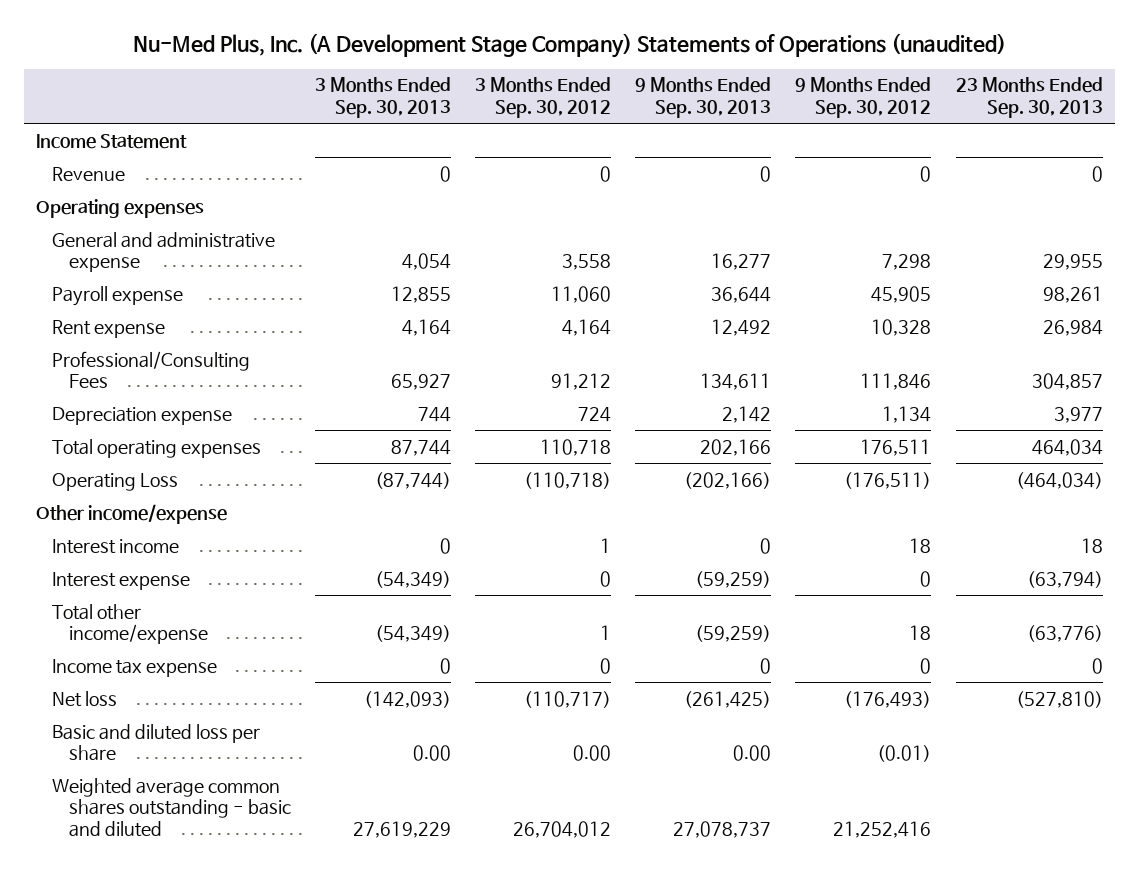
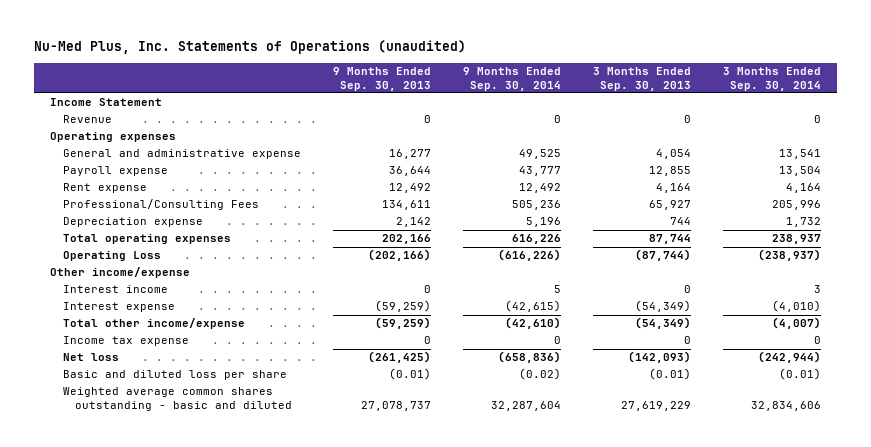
[133,33,1007,59] Nu-Med Plus, Inc. (A Development Stage Company) Statements of Operations (unaudited) -> [33,40,466,55] Nu-Med Plus, Inc. Statements of Operations (unaudited)
[475,77,612,118] 3 Months Ended Sep. 30, 2012 -> none
[795,77,932,118] 9 Months Ended Sep. 30, 2012 -> none
[955,77,1103,118] 23 Months Ended Sep. 30, 2013 -> none
none -> [463,67,562,91] 9 Months Ended Sep. 30, 2014
none -> [723,67,822,91] 3 Months Ended Sep. 30, 2014
[412,745,451,762] 0.00 -> [649,368,692,381] (0.01)
[733,745,772,762] 0.00 -> [388,368,431,381] (0.01)

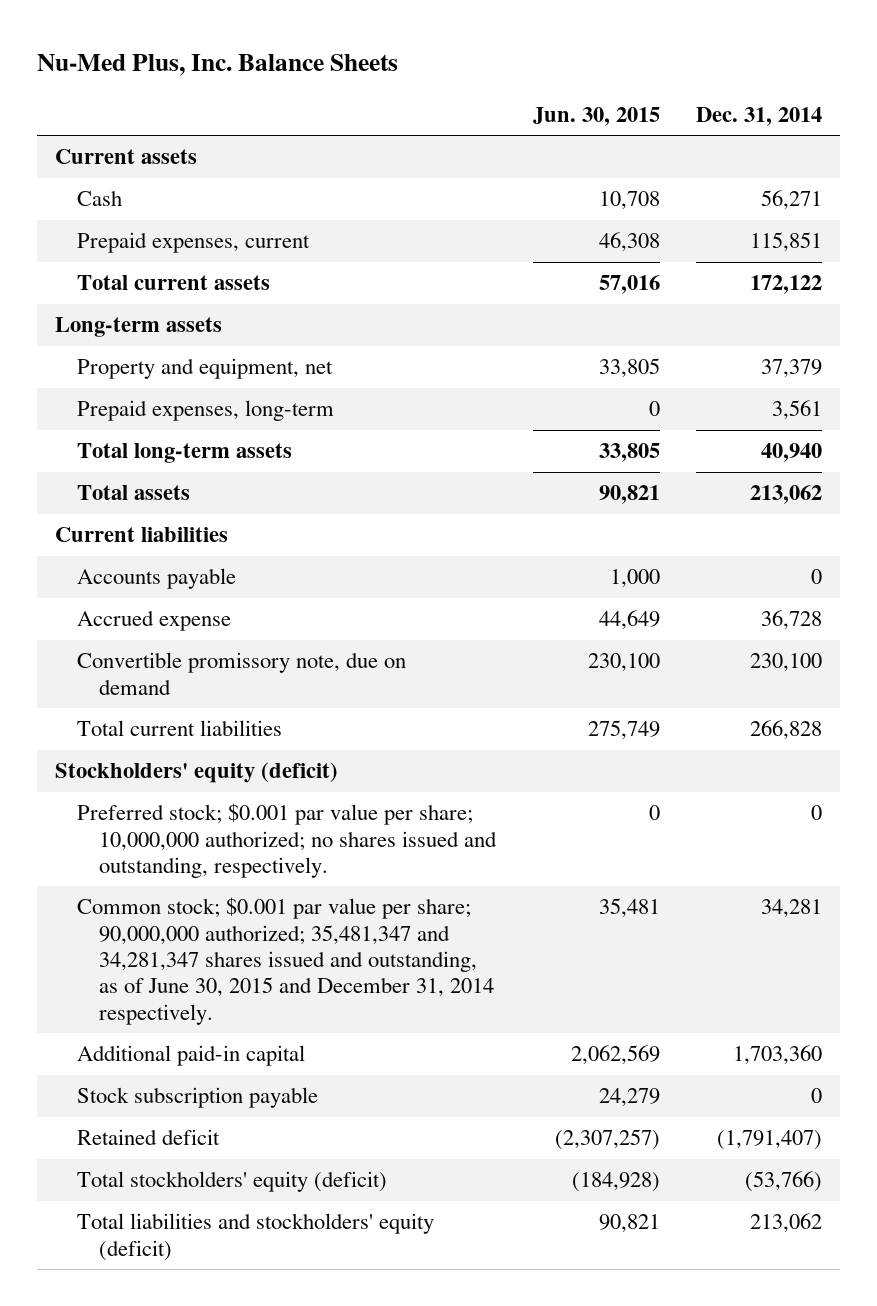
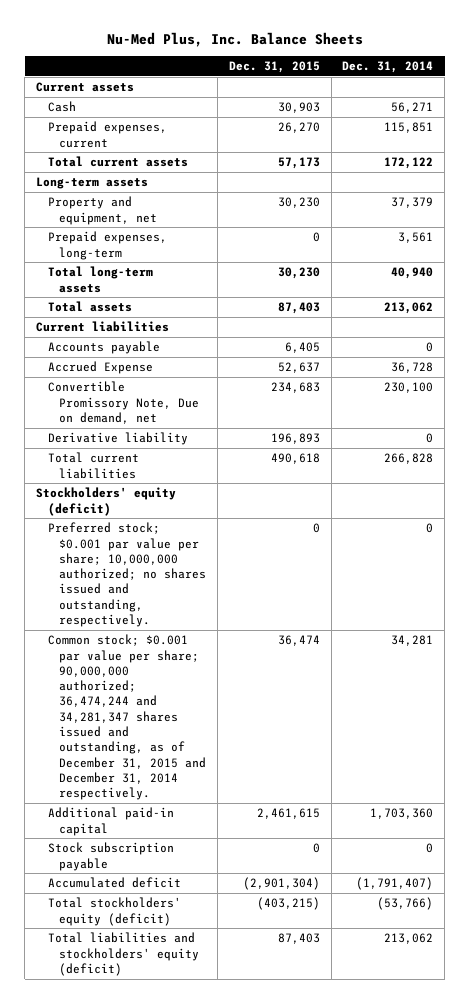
[532,106,660,126] Jun. 30, 2015 -> none
none -> [228,61,320,74] Dec. 31, 2015
[77,610,232,632] Accrued expense -> [47,361,153,375] Accrued Expense
[77,652,407,695] Convertible promissory note, due on demand -> [47,381,200,424] Convertible Promissory Note, Due on demand, net
none -> [47,432,188,446] Derivative liability
[77,897,495,1025] Common stock; $0.001 par value per share; 90,000,000 authorized; 35,481,347 and 34,281,347 shares issued and outstanding, as of June 30, 2015 and December 31, 2014 respectively. -> [47,634,207,801] Common stock; $0.001 par value per share; 90,000,000 authorized; 36,474,244 and 34,281,347 shares issued and outstanding, as of December 31, 2015 and December 31, 2014 respectively.
[77,1129,221,1146] Retained deficit -> [47,877,181,889] Accumulated deficit

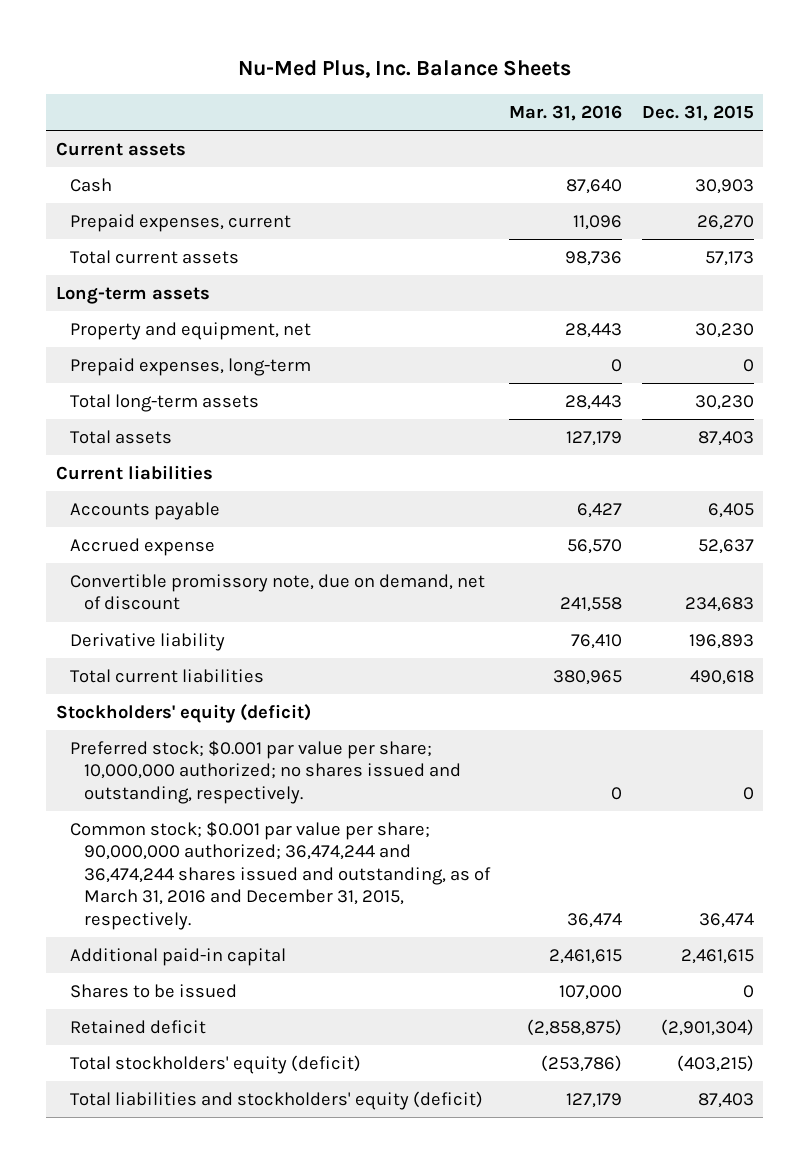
[342,61,434,74] Dec. 31, 2014 -> none
none -> [509,105,623,122] Mar. 31, 2016
[47,361,153,375] Accrued Expense -> [69,537,215,556] Accrued expense
[47,381,200,424] Convertible Promissory Note, Due on demand, net -> [69,573,485,611] Convertible promissory note, due on demand, net of discount
[47,634,207,801] Common stock; $0.001 par value per share; 90,000,000 authorized; 36,474,244 and 34,281,347 shares issued and outstanding, as of December 31, 2015 and December 31, 2014 respectively. -> [69,820,491,930] Common stock; $0.001 par value per share; 90,000,000 authorized; 36,474,244 and 36,474,244 shares issued and outstanding, as of March 31, 2016 and December 31, 2015, respectively.
[47,842,174,871] Stock subscription payable -> [69,983,237,998] Shares to be issued
[47,877,181,889] Accumulated deficit -> [69,1019,206,1034] Retained deficit

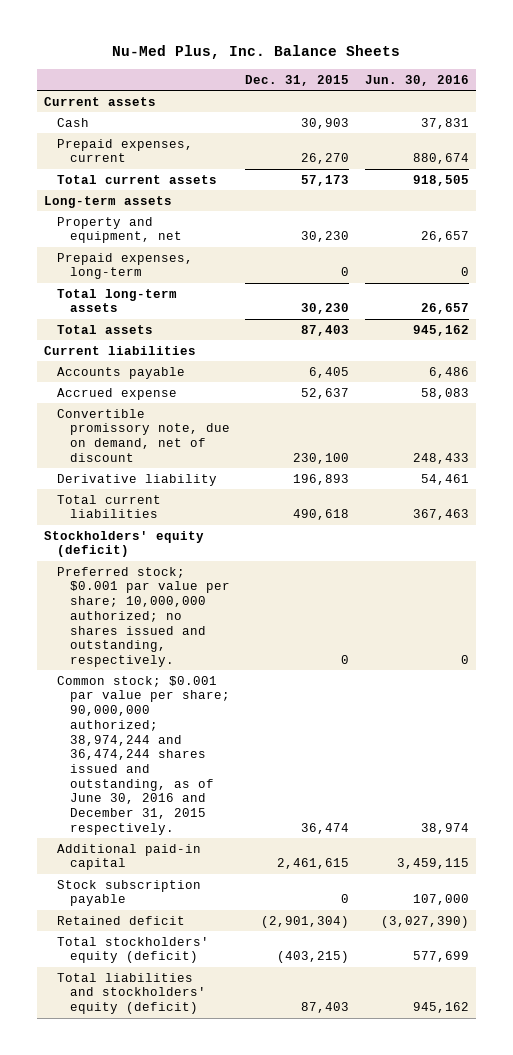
[509,105,623,122] Mar. 31, 2016 -> none
none -> [364,74,469,86] Jun. 30, 2016
[684,597,754,613] 234,683 -> [293,452,350,464] 230,100
[69,820,491,930] Common stock; $0.001 par value per share; 90,000,000 authorized; 36,474,244 and 36,474,244 shares issued and outstanding, as of March 31, 2016 and December 31, 2015, respectively. -> [57,675,231,835] Common stock; $0.001 par value per share; 90,000,000 authorized; 38,974,244 and 36,474,244 shares issued and outstanding, as of June 30, 2016 and December 31, 2015 respectively.
[69,983,237,998] Shares to be issued -> [57,879,202,907] Stock subscription payable

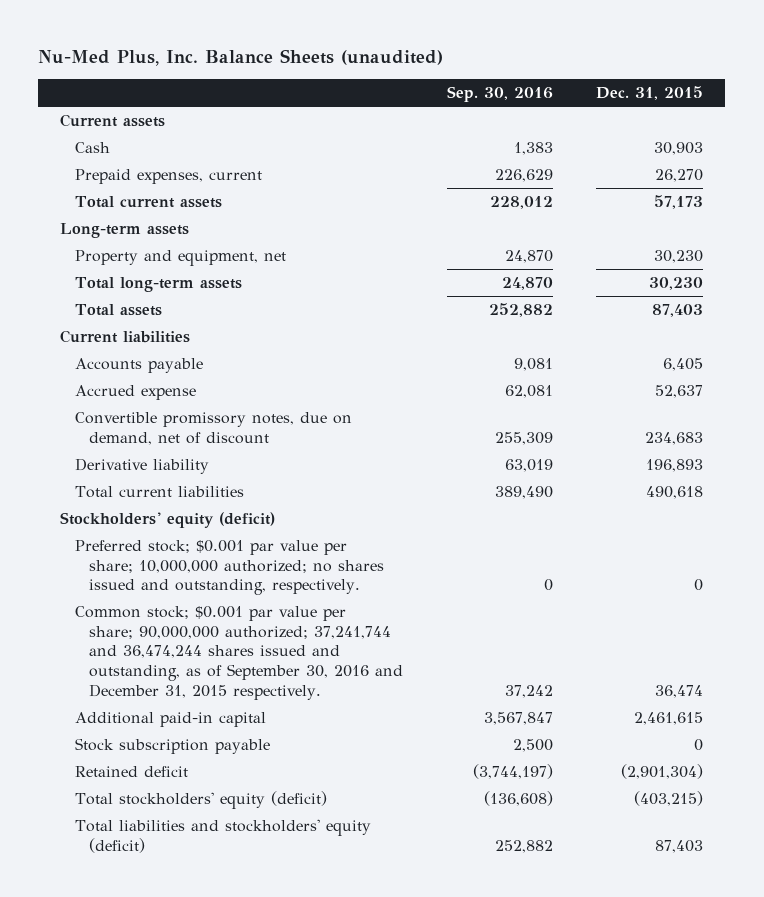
[112,45,401,60] Nu-Med Plus, Inc. Balance Sheets -> [38,49,444,67] Nu-Med Plus, Inc. Balance Sheets (unaudited)
[364,74,469,86] Jun. 30, 2016 -> none
none -> [446,86,553,103] Sep. 30, 2016
[57,252,194,280] Prepaid expenses, long-term -> none
[57,408,231,462] Convertible promissory note, due on demand, net of discount -> [74,412,352,445] Convertible promissory notes, due on demand, net of discount
[293,452,350,464] 230,100 -> [645,431,704,445] 234,683
[57,675,231,835] Common stock; $0.001 par value per share; 90,000,000 authorized; 38,974,244 and 36,474,244 shares issued and outstanding, as of June 30, 2016 and December 31, 2015 respectively. -> [74,606,404,700] Common stock; $0.001 par value per share; 90,000,000 authorized; 37,241,744 and 36,474,244 shares issued and outstanding, as of September 30, 2016 and December 31, 2015 respectively.

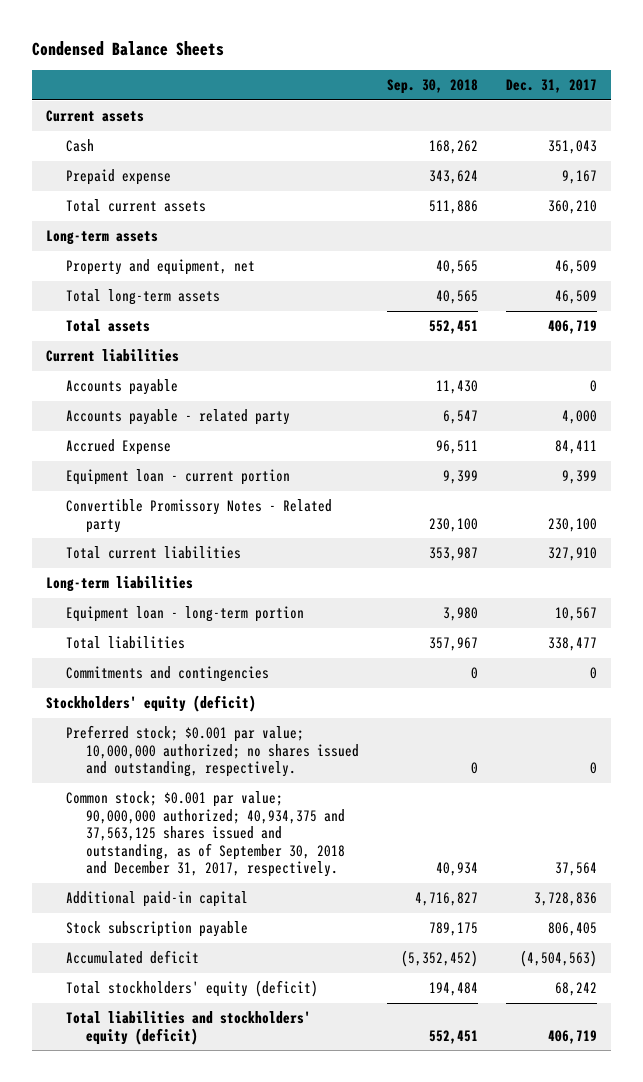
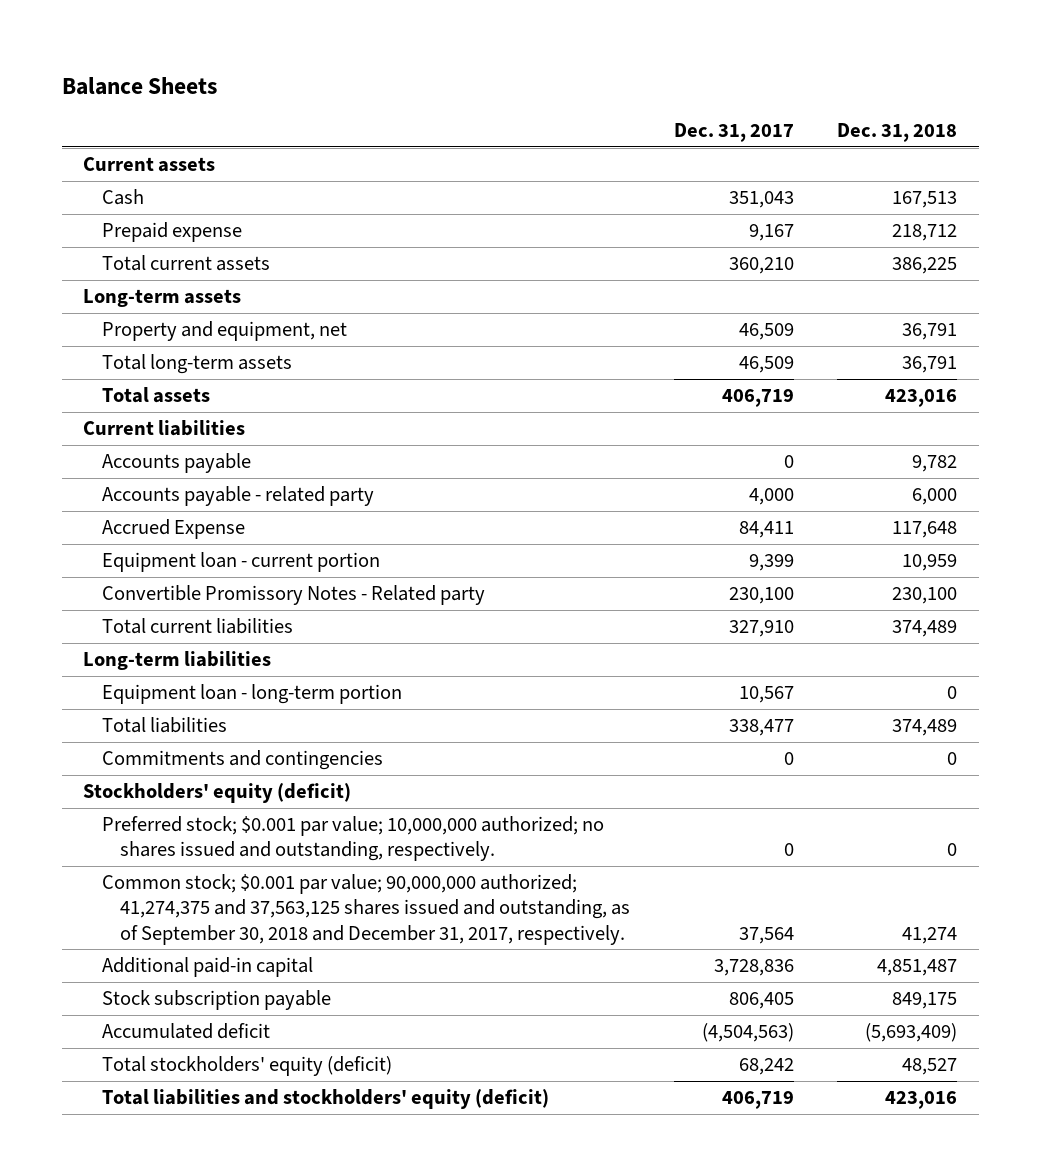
[31,41,224,57] Condensed Balance Sheets -> [61,76,217,95] Balance Sheets
[387,79,479,95] Sep. 30, 2018 -> none
none -> [837,123,958,143] Dec. 31, 2018
[65,791,346,878] Common stock; $0.001 par value; 90,000,000 authorized; 40,934,375 and 37,563,125 shares issued and outstanding, as of September 30, 2018 and December 31, 2017, respectively. -> [101,874,631,945] Common stock; $0.001 par value; 90,000,000 authorized; 41,274,375 and 37,563,125 shares issued and outstanding, as of September 30, 2018 and December 31, 2017, respectively.

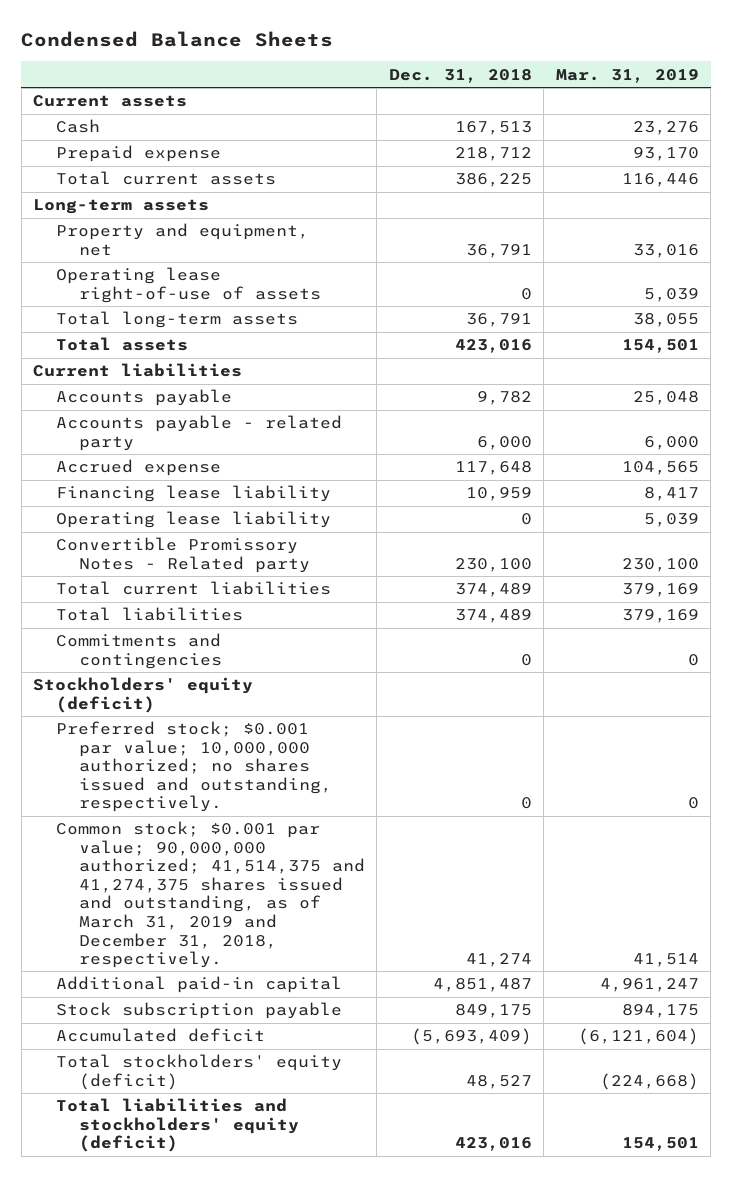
[61,76,217,95] Balance Sheets -> [21,30,334,47] Condensed Balance Sheets
[673,123,794,143] Dec. 31, 2017 -> none
none -> [555,68,699,83] Mar. 31, 2019
none -> [55,267,321,303] Operating lease right-of-use of assets
[101,519,245,540] Accrued Expense -> [55,459,221,477] Accrued expense
[101,552,380,573] Equipment loan - current portion -> [55,485,331,503] Financing lease liability
none -> [55,511,331,529] Operating lease liability
[83,651,272,671] Long-term liabilities -> none
[101,684,402,705] Equipment loan - long-term portion -> none
[101,874,631,945] Common stock; $0.001 par value; 90,000,000 authorized; 41,274,375 and 37,563,125 shares issued and outstanding, as of September 30, 2018 and December 31, 2017, respectively. -> [55,821,365,969] Common stock; $0.001 par value; 90,000,000 authorized; 41,514,375 and 41,274,375 shares issued and outstanding, as of March 31, 2019 and December 31, 2018, respectively.

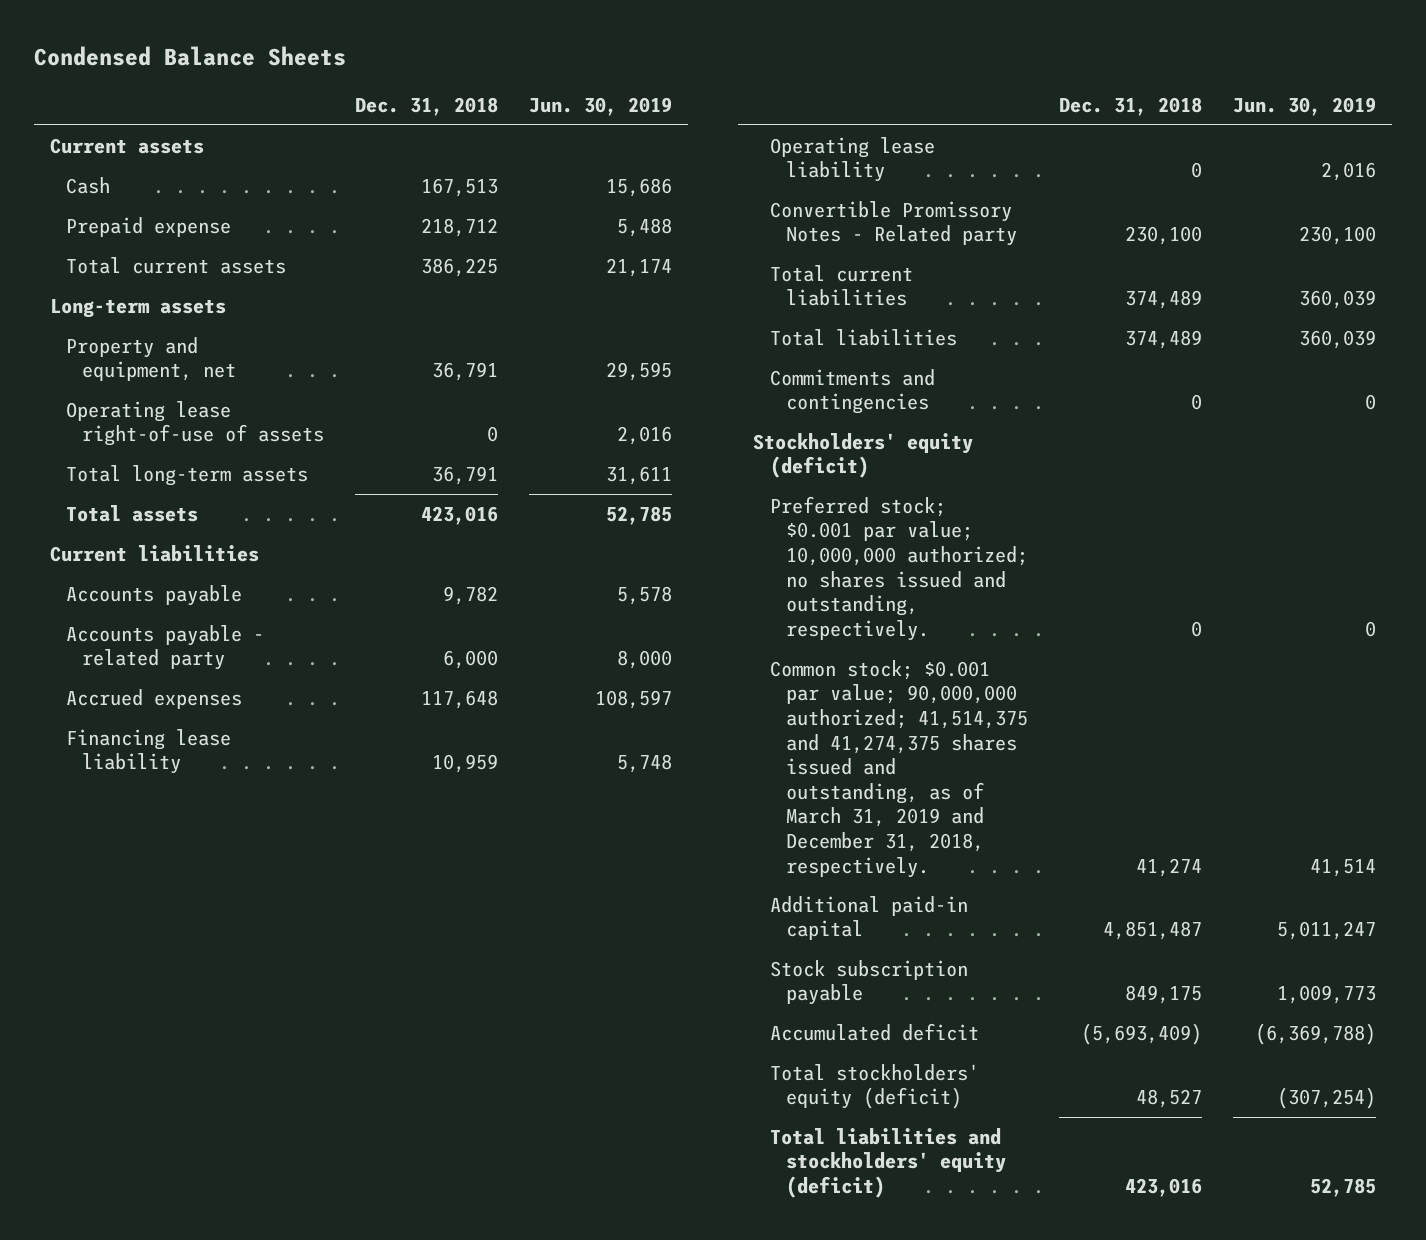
[555,68,699,83] Mar. 31, 2019 -> none
none -> [529,97,673,117] Jun. 30, 2019
[55,459,221,477] Accrued expense -> [65,688,242,709] Accrued expenses

